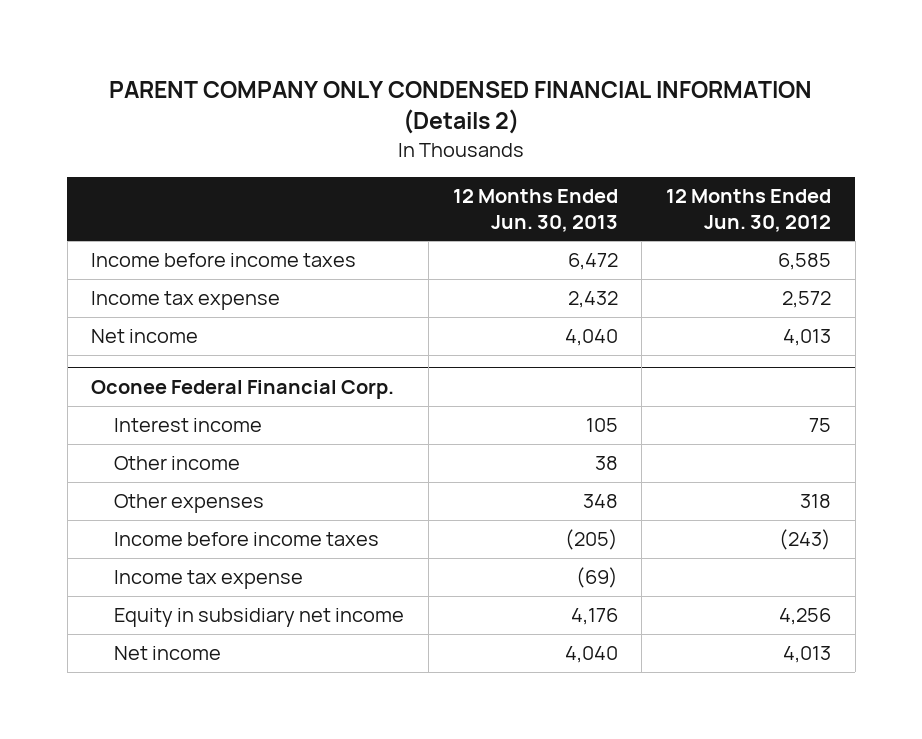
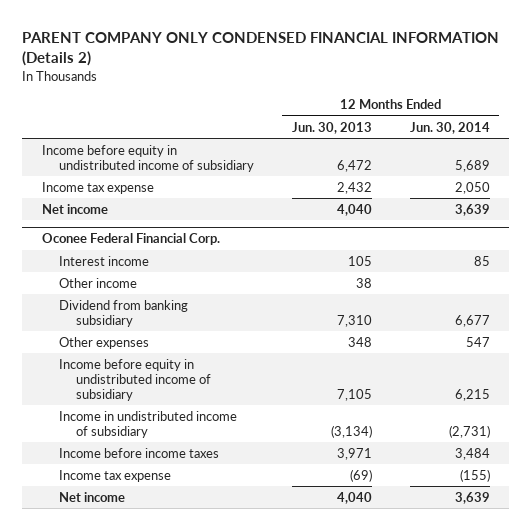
[665,188,831,232] 12 Months Ended Jun. 30, 2012 -> none
none -> [409,121,490,134] Jun. 30, 2014
[91,253,357,268] Income before income taxes -> [41,144,254,172] Income before equity in undistributed income of subsidiary
none -> [58,299,188,327] Dividend from banking subsidiary
none -> [58,358,212,402] Income before equity in undistributed income of subsidiary
none -> [58,410,237,438] Income in undistributed income of subsidiary
[564,529,618,551] (205) -> [336,447,372,460] 3,971
[114,608,405,628] Equity in subsidiary net income -> none

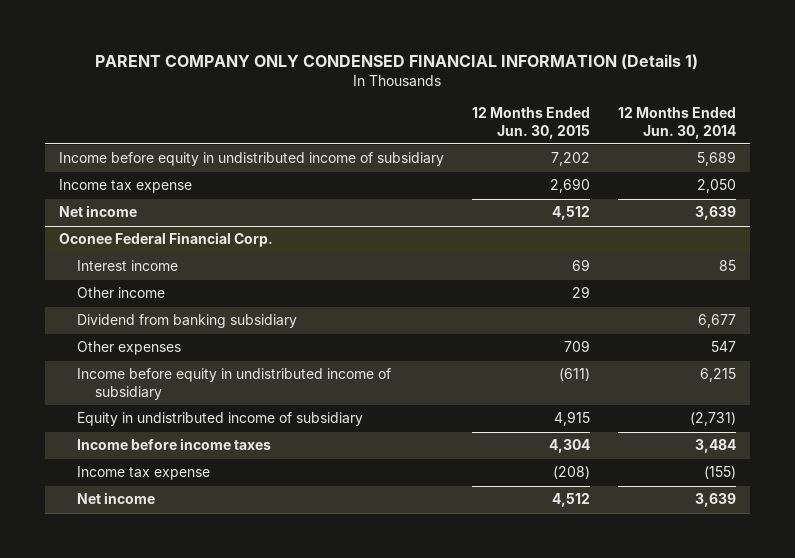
[22,31,500,66] PARENT COMPANY ONLY CONDENSED FINANCIAL INFORMATION (Details 2) -> [95,53,699,69] PARENT COMPANY ONLY CONDENSED FINANCIAL INFORMATION (Details 1)
[291,121,372,134] Jun. 30, 2013 -> none
none -> [471,107,590,139] 12 Months Ended Jun. 30, 2015
[58,410,237,438] Income in undistributed income of subsidiary -> [77,412,364,427] Equity in undistributed income of subsidiary

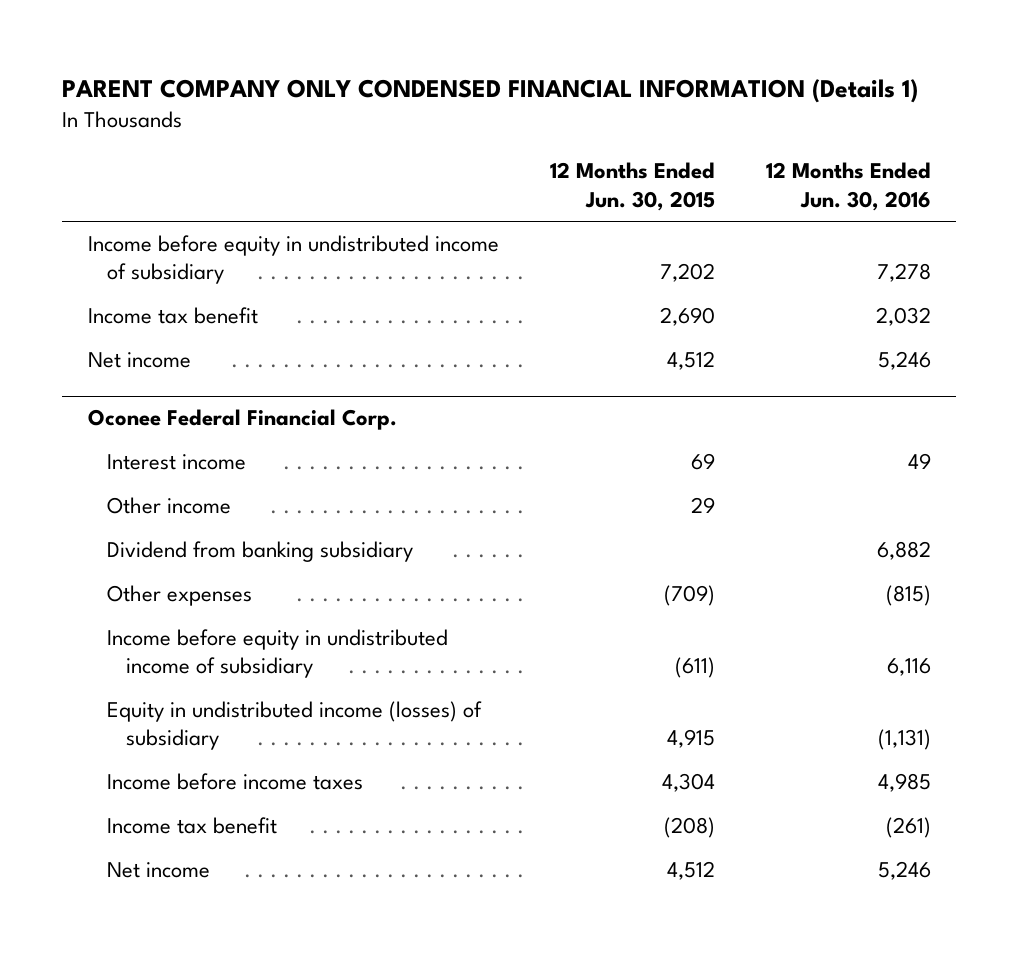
[617,107,736,139] 12 Months Ended Jun. 30, 2014 -> none
none -> [765,162,931,211] 12 Months Ended Jun. 30, 2016
[59,179,193,194] Income tax expense -> [87,307,258,325] Income tax benefit
[563,340,590,353] 709 -> [663,585,715,607] (709)
[77,412,364,427] Equity in undistributed income of subsidiary -> [106,701,482,751] Equity in undistributed income (losses) of subsidiary
[77,466,211,481] Income tax expense -> [106,817,277,835] Income tax benefit

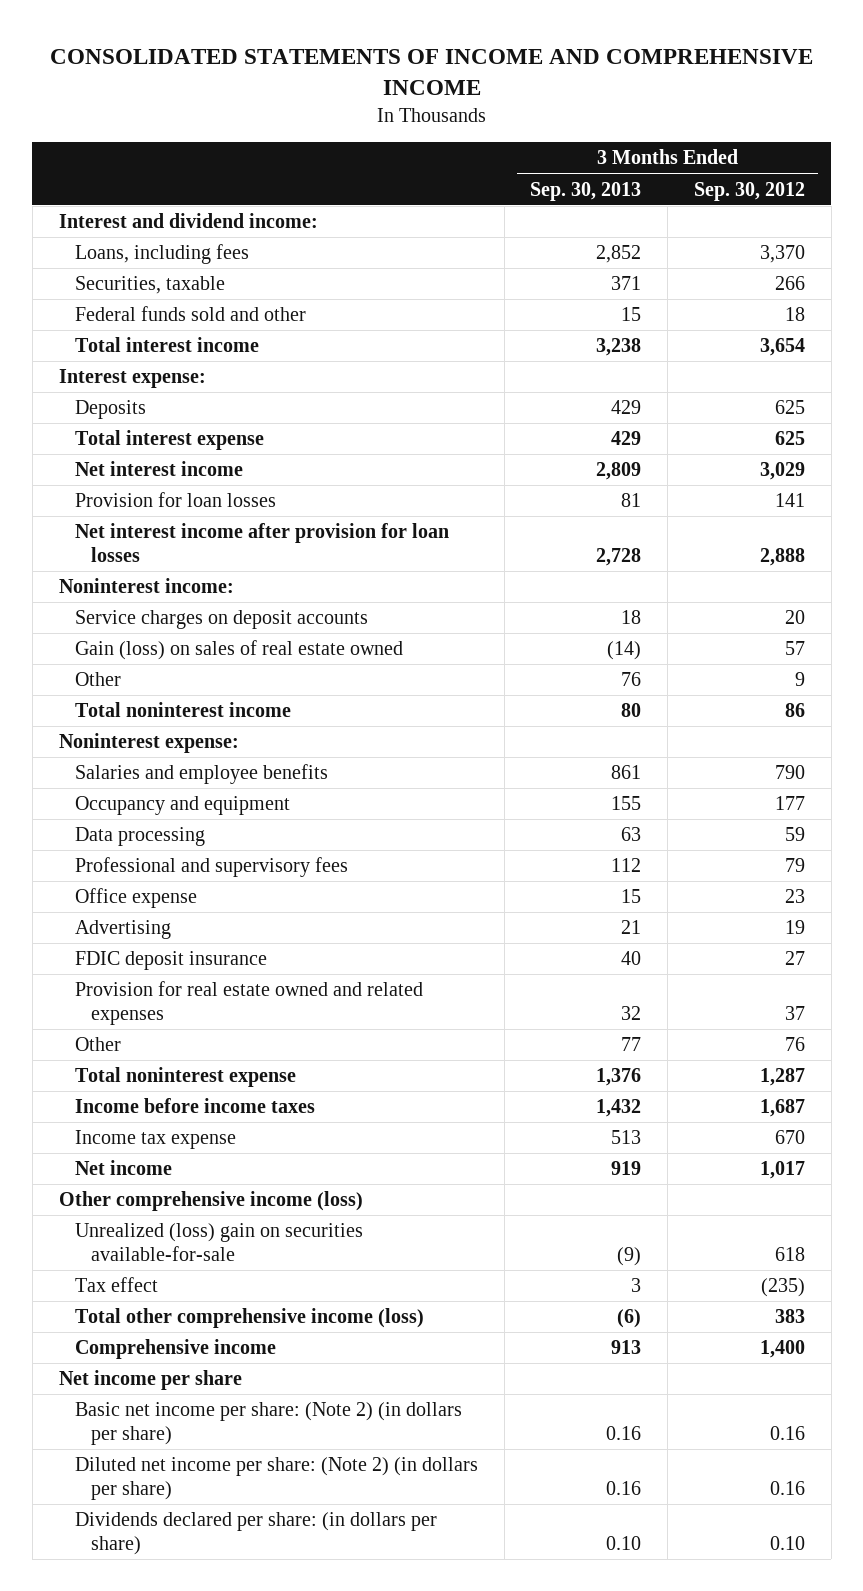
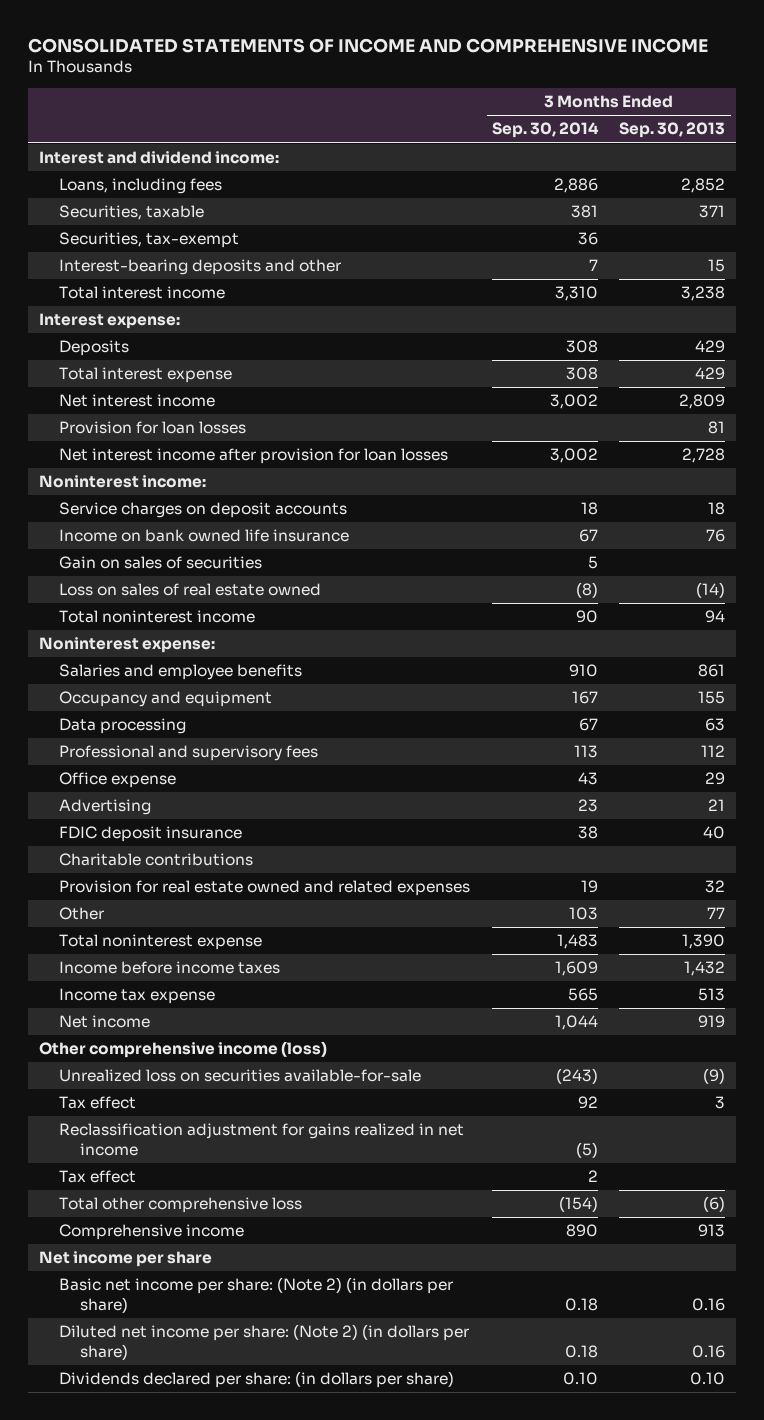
[693,181,805,201] Sep. 30, 2012 -> none
none -> [491,122,599,139] Sep. 30, 2014
none -> [59,232,240,249] Securities, tax-exempt
[74,306,306,322] Federal funds sold and other -> [59,259,342,276] Interest-bearing deposits and other
[74,672,121,687] Other -> none
none -> [59,529,350,543] Income on bank owned life insurance
none -> [59,556,263,570] Gain on sales of securities
[74,640,403,661] Gain (loss) on sales of real estate owned -> [59,583,322,597] Loss on sales of real estate owned
[621,703,642,718] 80 -> [705,610,726,624] 94
[621,889,642,904] 15 -> [705,772,726,786] 29
none -> [59,853,254,867] Charitable contributions
[596,1068,642,1087] 1,376 -> [682,934,726,950] 1,390
[74,1223,363,1261] Unrealized (loss) gain on securities available-for-sale -> [59,1069,422,1083] Unrealized loss on securities available-for-sale
none -> [59,1123,465,1156] Reclassification adjustment for gains realized in net income
none -> [59,1170,137,1184] Tax effect
[74,1308,424,1329] Total other comprehensive income (loss) -> [59,1197,303,1214] Total other comprehensive loss

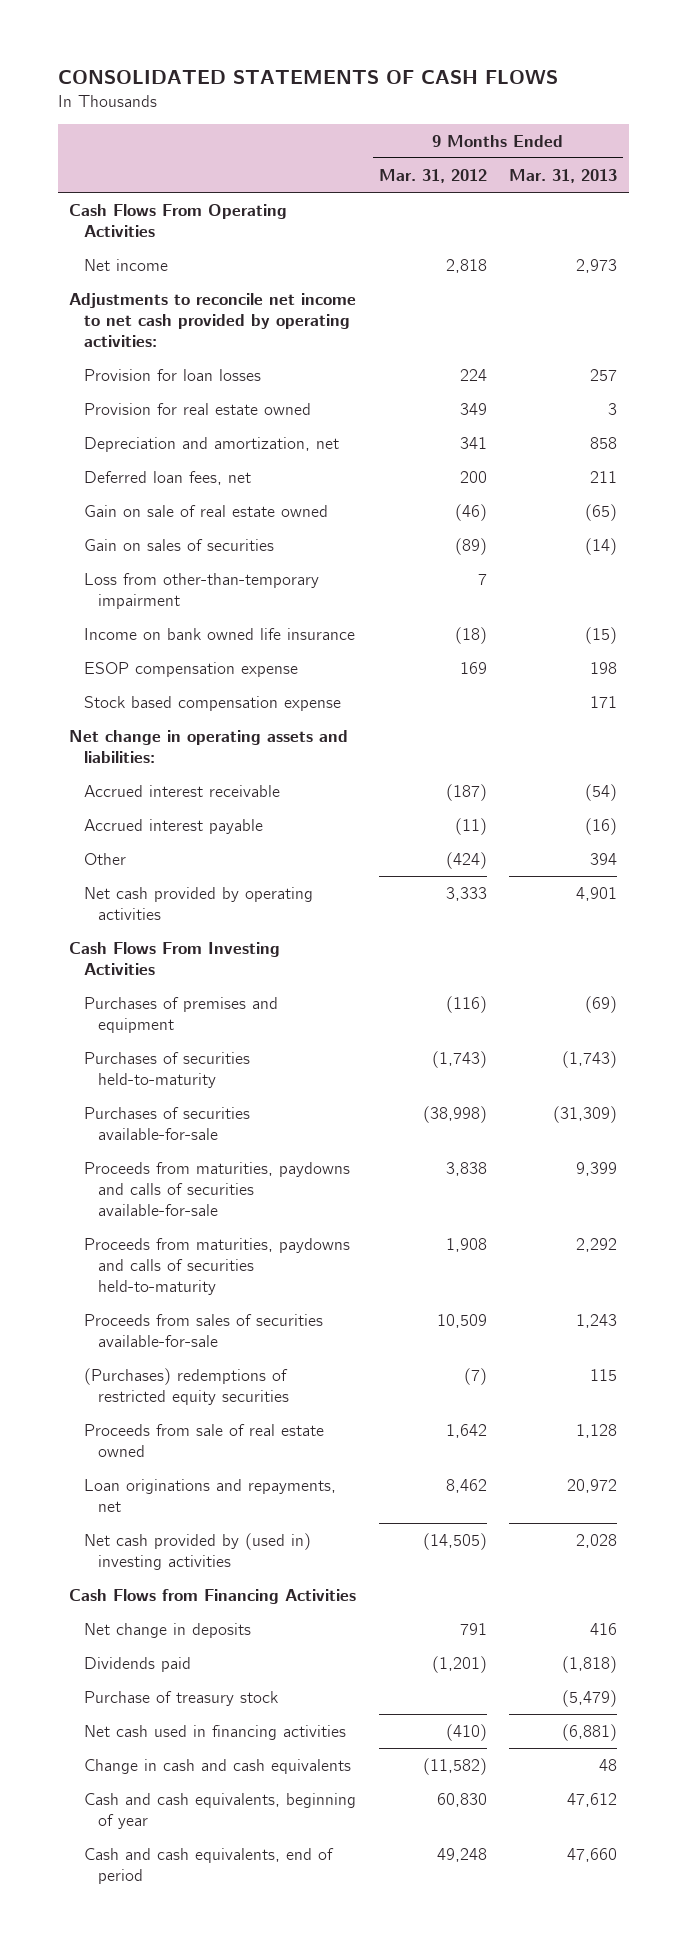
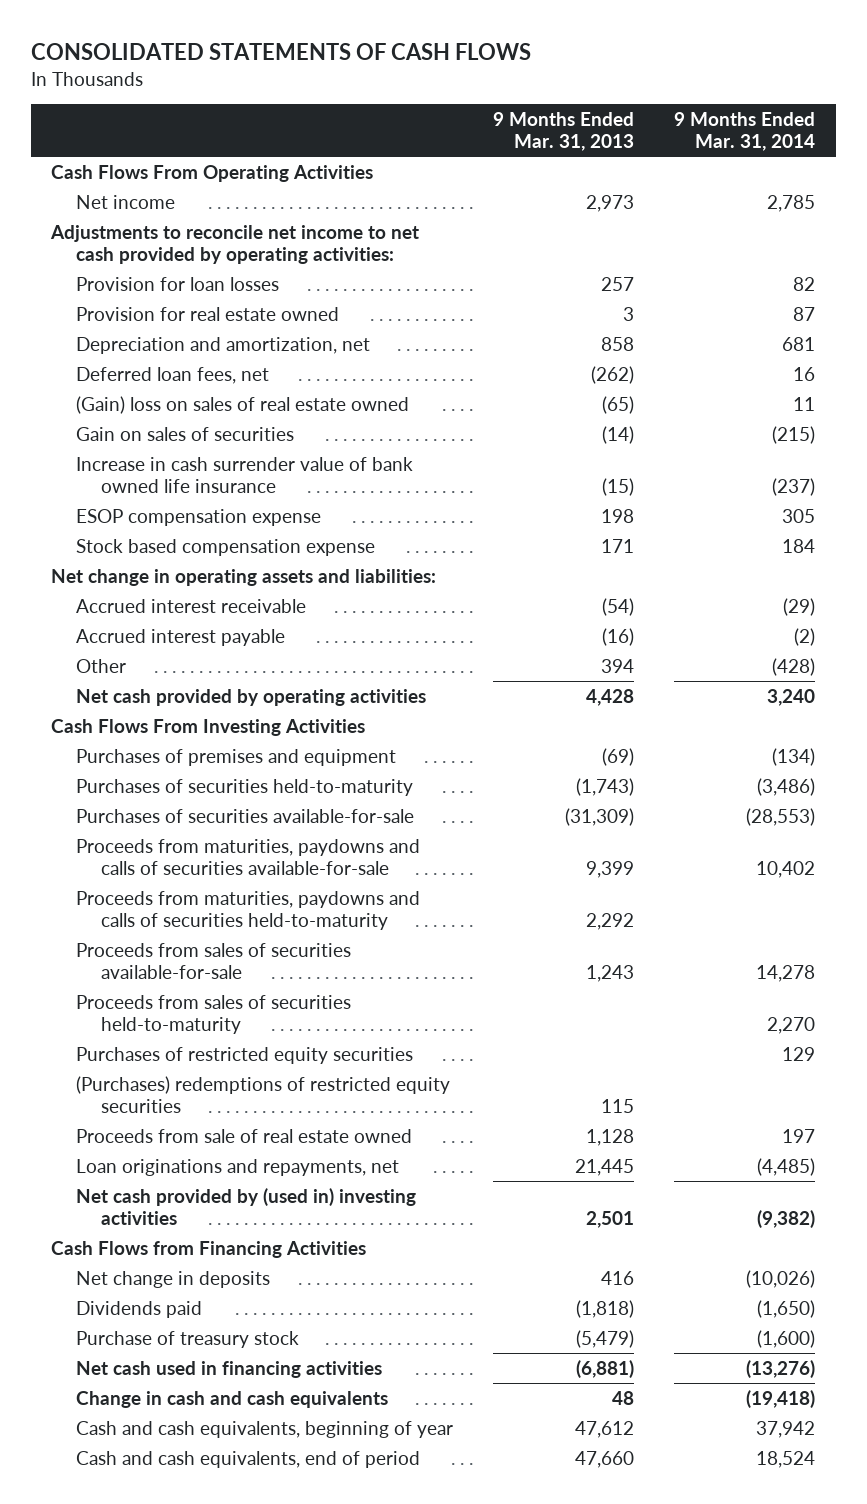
[378,168,487,183] Mar. 31, 2012 -> none
none -> [674,112,816,152] 9 Months Ended Mar. 31, 2014
[590,470,618,483] 211 -> [591,365,635,384] (262)
[83,504,328,517] Gain on sale of real estate owned -> [76,395,410,414] (Gain) loss on sales of real estate owned
[83,572,319,609] Loss from other-than-temporary impairment -> none
[83,627,355,640] Income on bank owned life insurance -> [76,456,414,493] Increase in cash surrender value of bank owned life insurance
[576,886,618,901] 4,901 -> [586,688,635,706] 4,428
none -> [76,994,352,1034] Proceeds from sales of securities held-to-maturity
none -> [76,1046,414,1064] Purchases of restricted equity securities
[567,1478,618,1493] 20,972 -> [575,1158,635,1176] 21,445
[576,1533,618,1548] 2,028 -> [586,1210,635,1228] 2,501

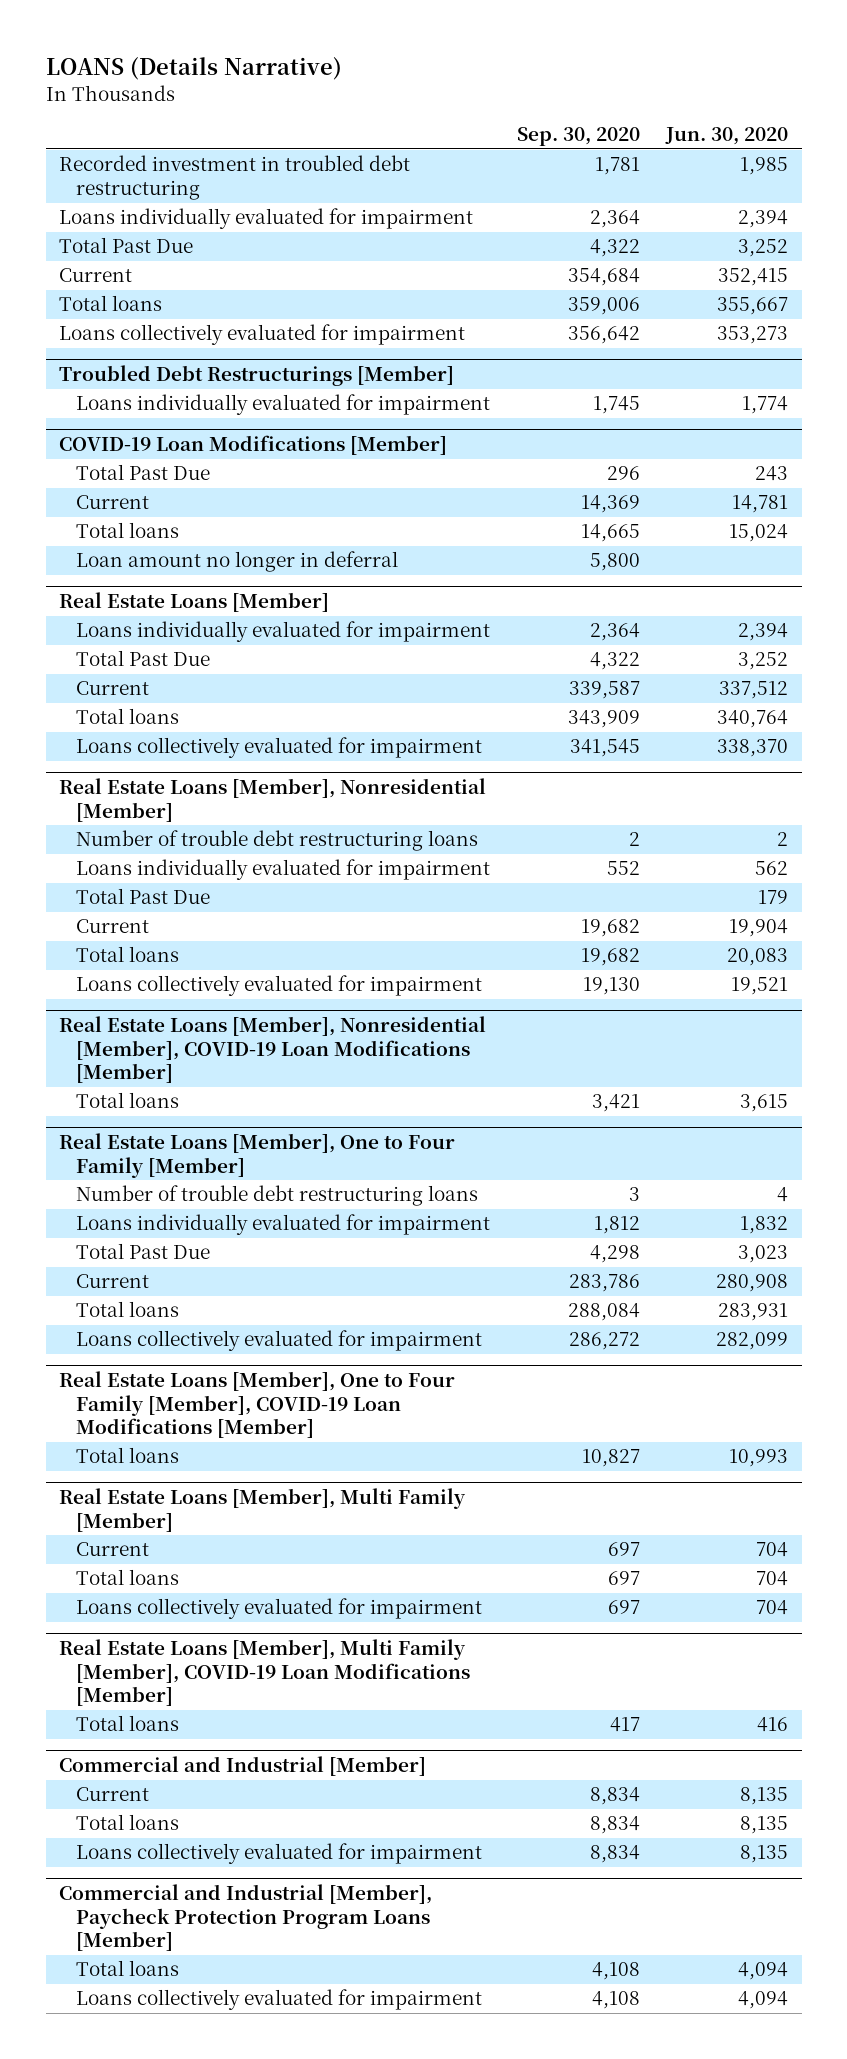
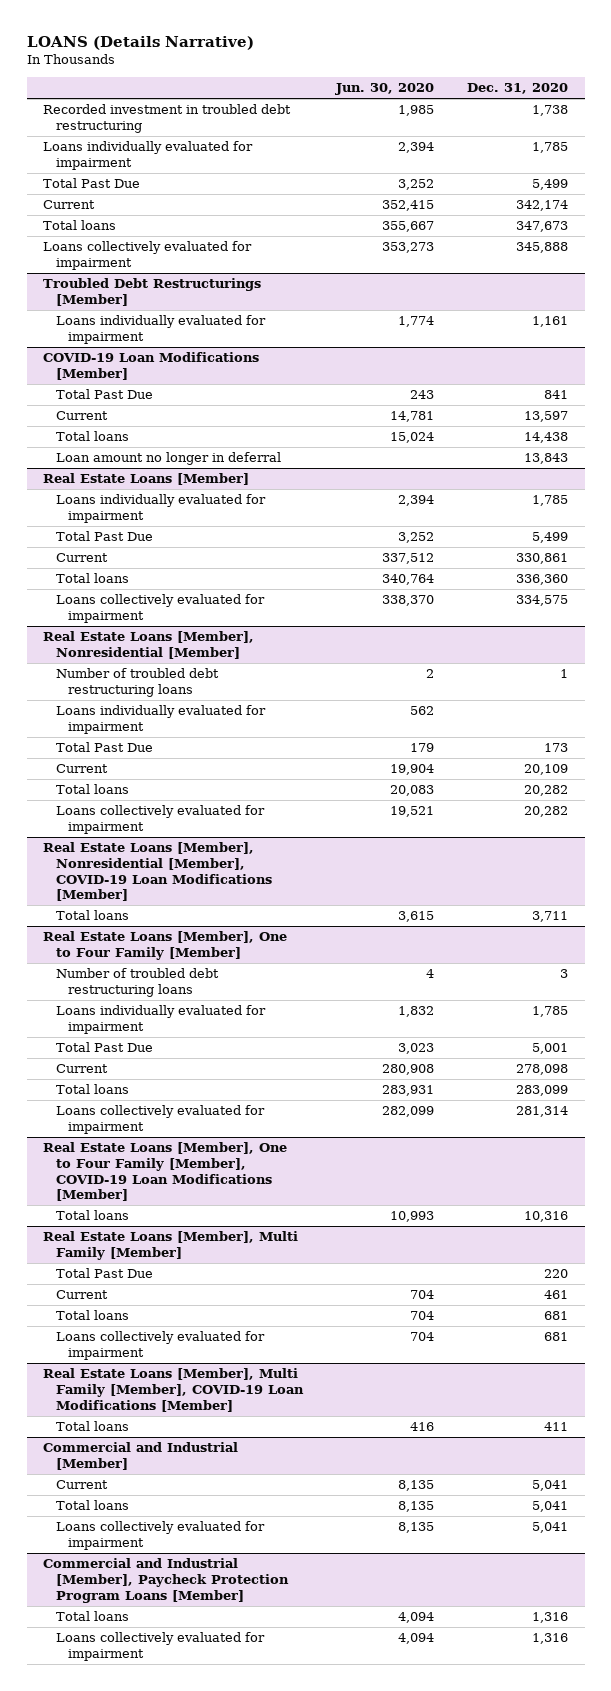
[516,127,640,147] Sep. 30, 2020 -> none
none -> [467,83,569,95] Dec. 31, 2020
[76,830,479,852] Number of trouble debt restructuring loans -> [55,668,219,698] Number of troubled debt restructuring loans
[76,1185,479,1207] Number of trouble debt restructuring loans -> [55,968,219,998] Number of troubled debt restructuring loans
none -> [55,1268,153,1279] Total Past Due

